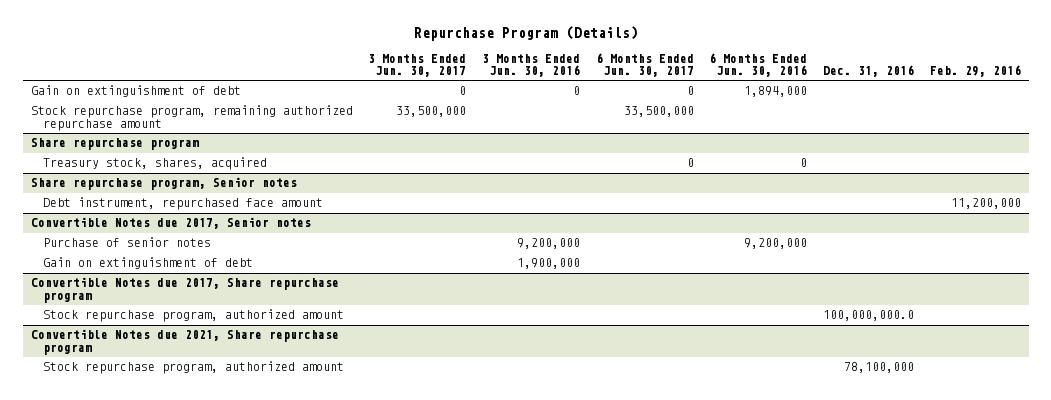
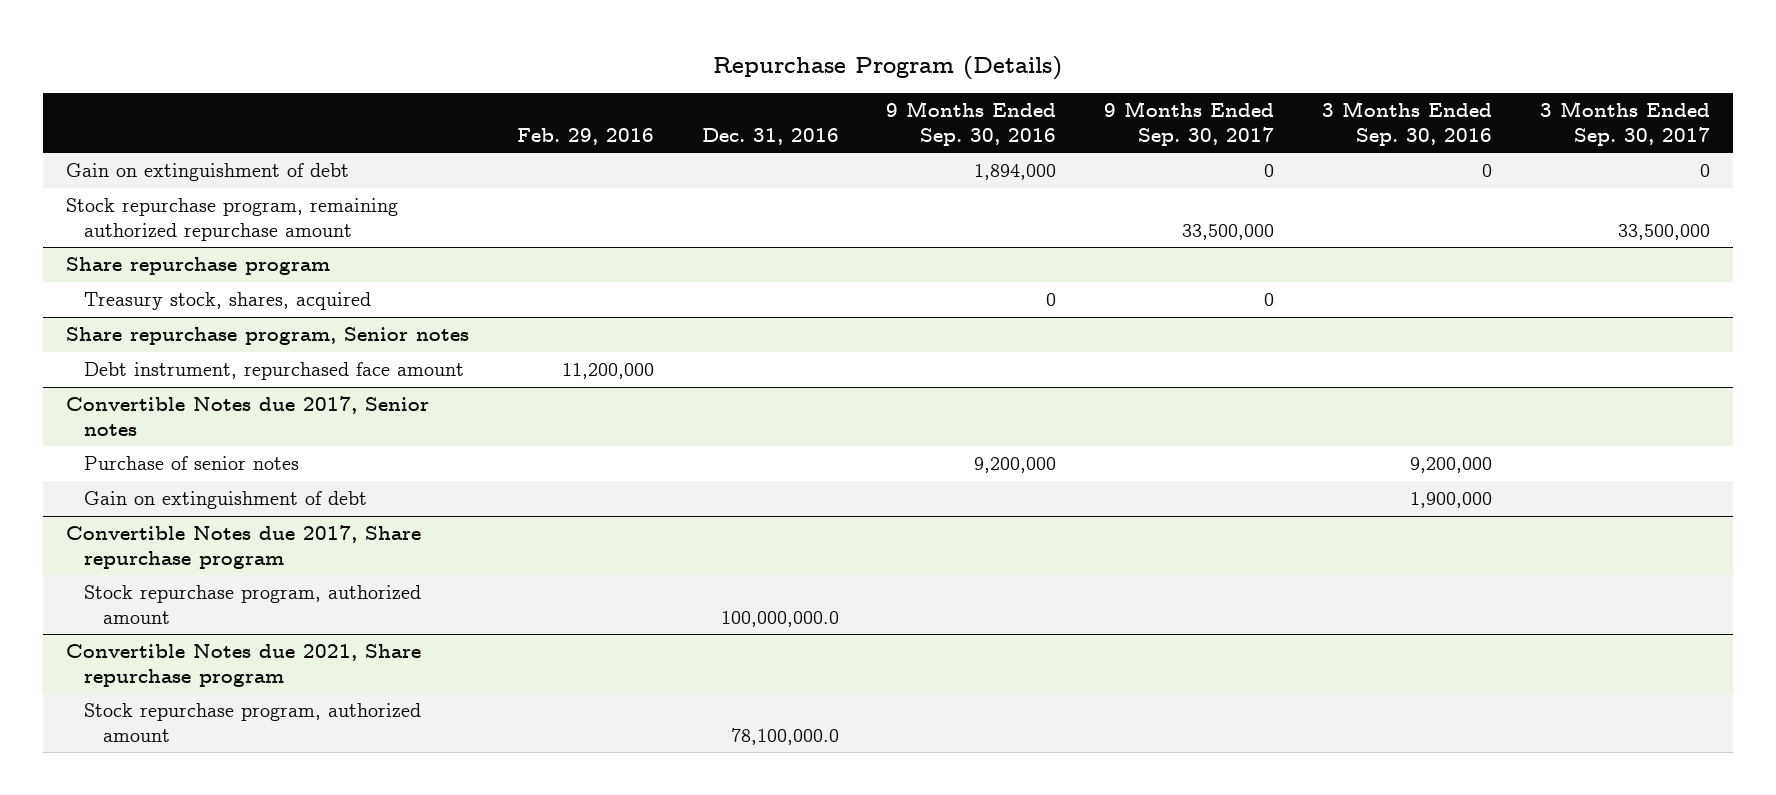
[368,53,467,78] 3 Months Ended Jun. 30, 2017 -> none
[481,53,580,78] 3 Months Ended Jun. 30, 2016 -> none
[595,52,694,78] 6 Months Ended Jun. 30, 2017 -> none
[709,52,808,78] 6 Months Ended Jun. 30, 2016 -> none
none -> [886,101,1057,146] 9 Months Ended Sep. 30, 2016
none -> [1104,101,1275,146] 9 Months Ended Sep. 30, 2017
none -> [1321,101,1492,146] 3 Months Ended Sep. 30, 2016
none -> [1539,101,1710,146] 3 Months Ended Sep. 30, 2017
[844,362,915,374] 78,100,000 -> [730,727,839,745] 78,100,000.0

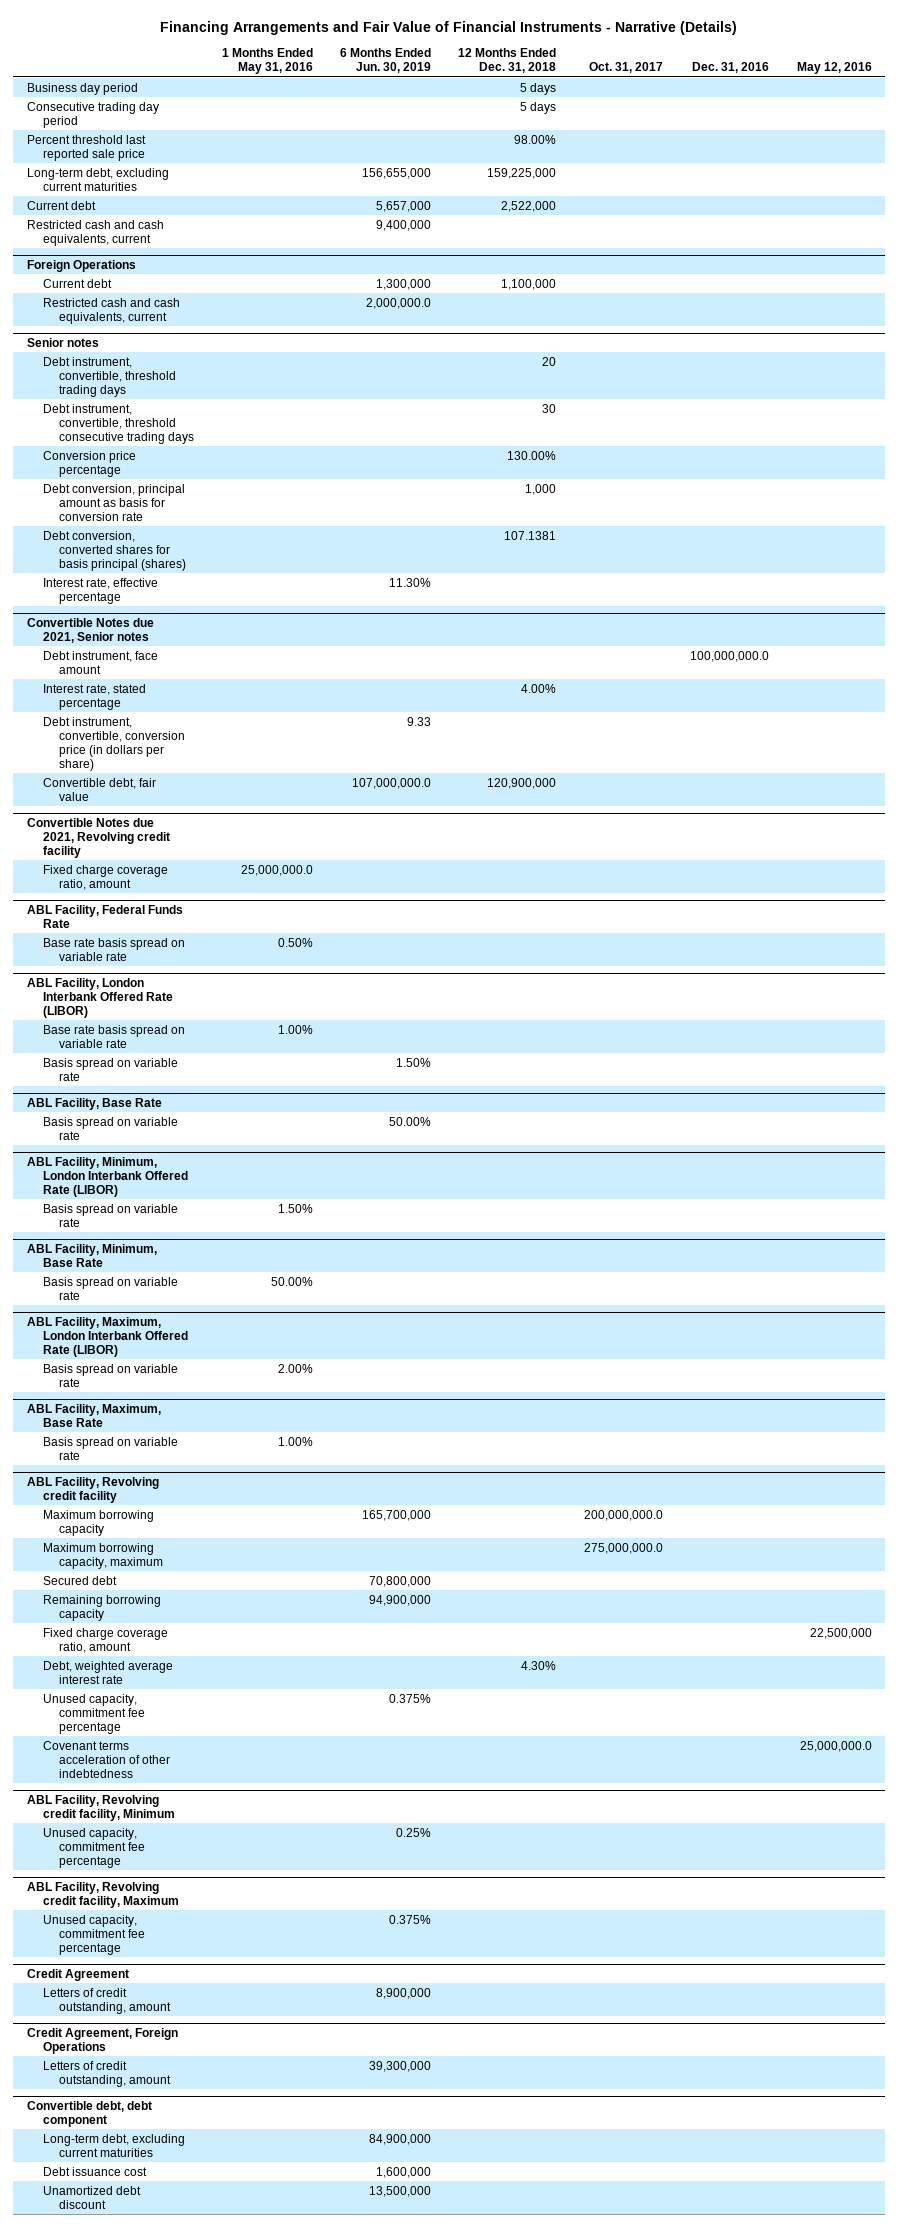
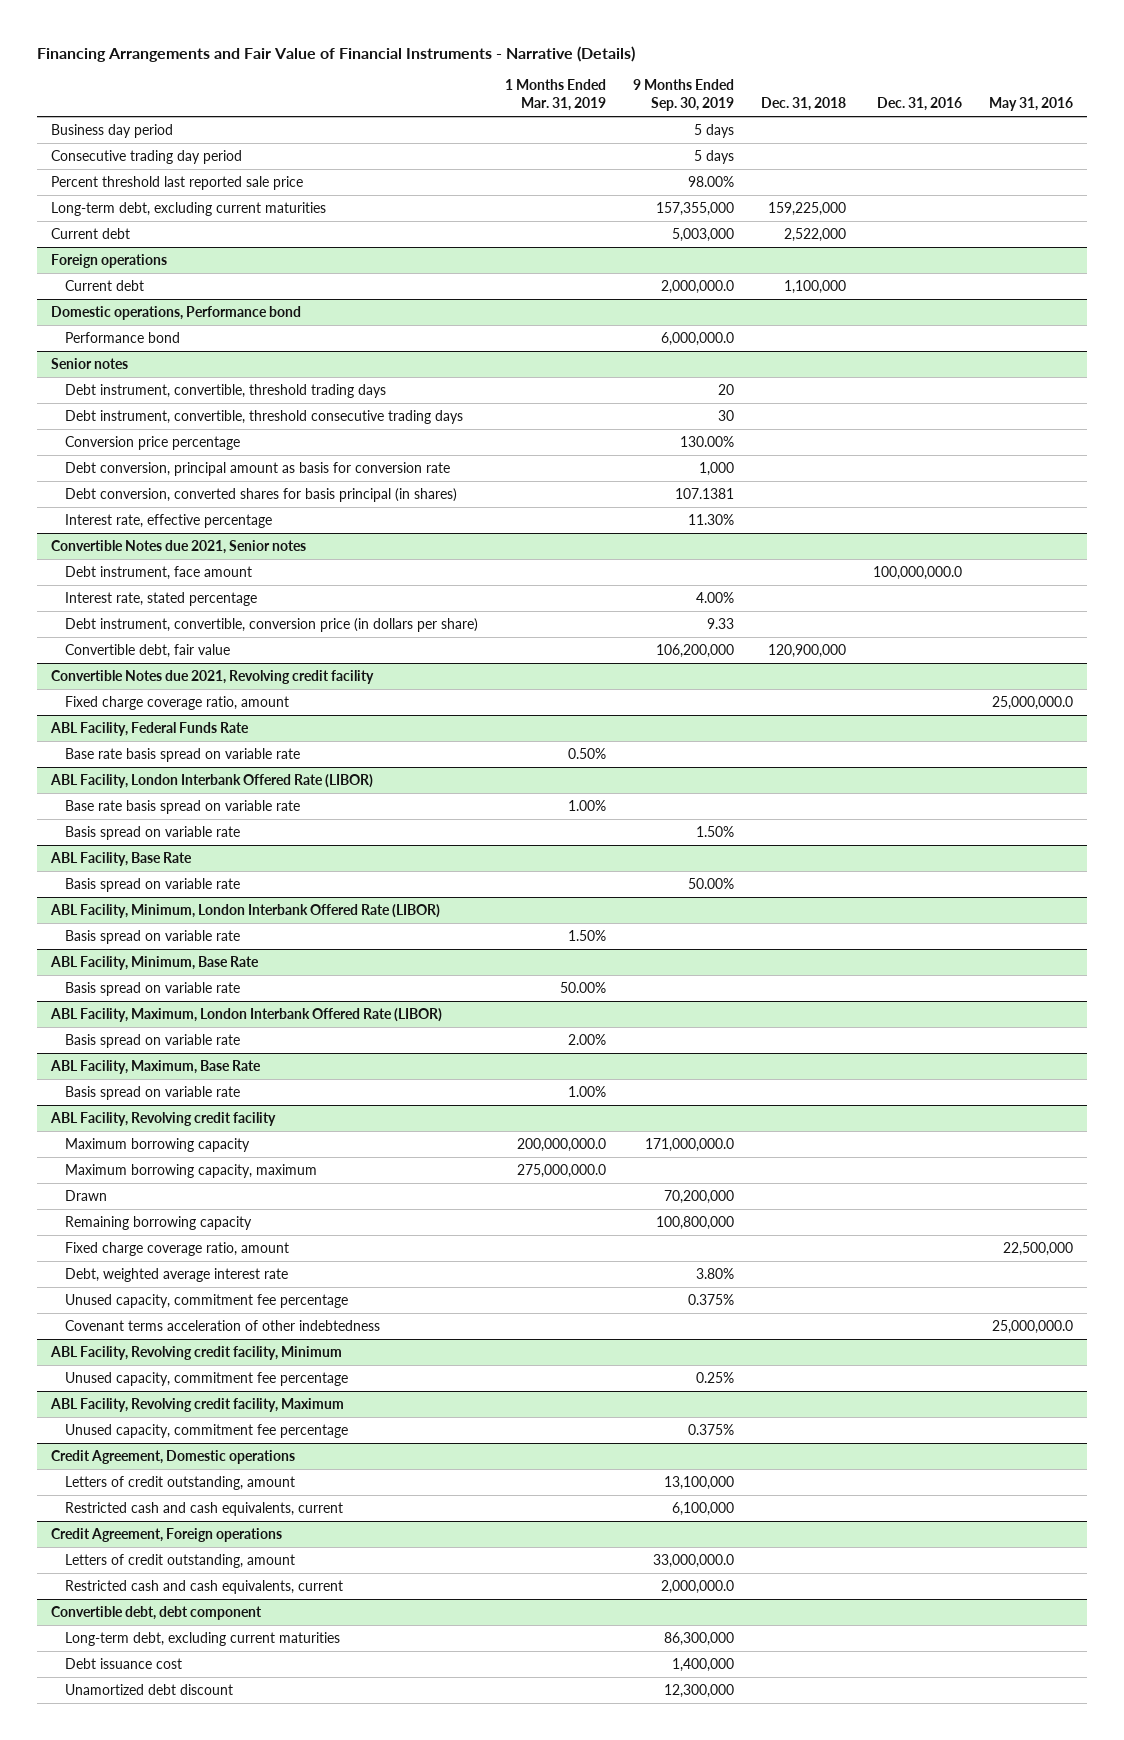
[221,48,313,75] 1 Months Ended May 31, 2016 -> none
[339,48,431,74] 6 Months Ended Jun. 30, 2019 -> none
[458,48,557,74] 12 Months Ended Dec. 31, 2018 -> none
[588,62,663,74] Oct. 31, 2017 -> none
[796,62,872,75] May 12, 2016 -> none
none -> [504,79,606,112] 1 Months Ended Mar. 31, 2019
none -> [632,79,734,112] 9 Months Ended Sep. 30, 2019
none -> [761,97,847,112] Dec. 31, 2018
none -> [989,97,1074,112] May 31, 2016
[26,219,164,246] Restricted cash and cash equivalents, current -> none
[26,259,136,272] Foreign Operations -> [50,253,167,268] Foreign operations
[43,297,181,324] Restricted cash and cash equivalents, current -> none
none -> [50,305,301,320] Domestic operations, Performance bond
none -> [64,331,180,343] Performance bond
[43,530,187,571] Debt conversion, converted shares for basis principal (shares) -> [64,487,457,502] Debt conversion, converted shares for basis principal (in shares)
[43,1575,118,1585] Secured debt -> [64,1189,107,1201] Drawn
[26,1968,129,1981] Credit Agreement -> [50,1449,295,1464] Credit Agreement, Domestic operations
none -> [64,1501,343,1516] Restricted cash and cash equivalents, current
[26,2027,178,2054] Credit Agreement, Foreign Operations -> [50,1527,282,1542] Credit Agreement, Foreign operations
none -> [64,1579,343,1594] Restricted cash and cash equivalents, current

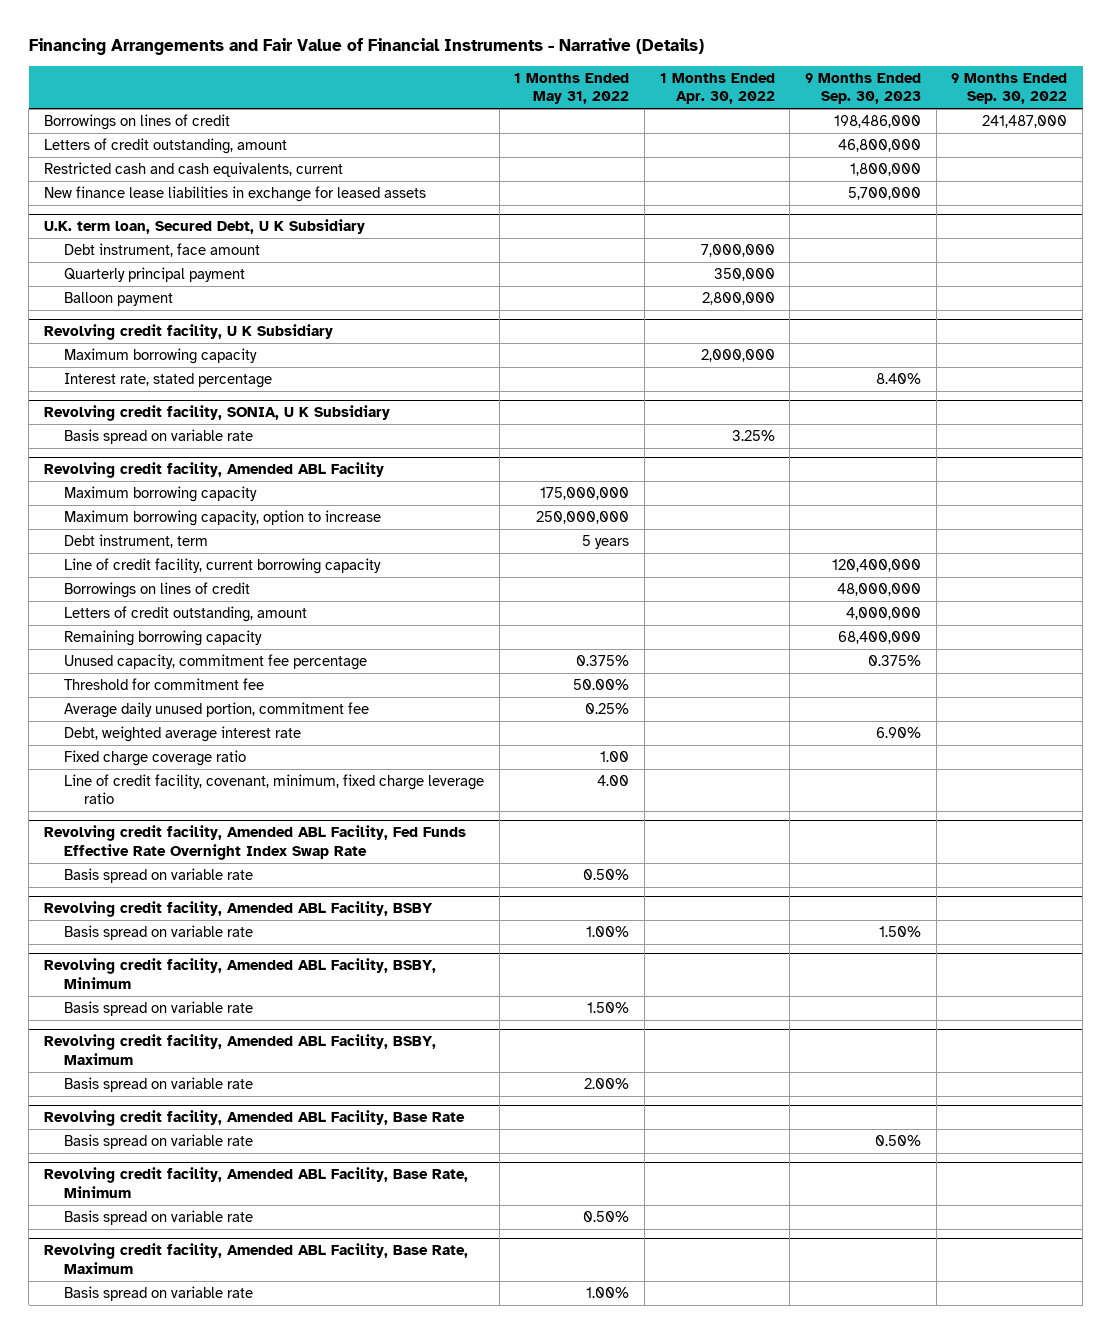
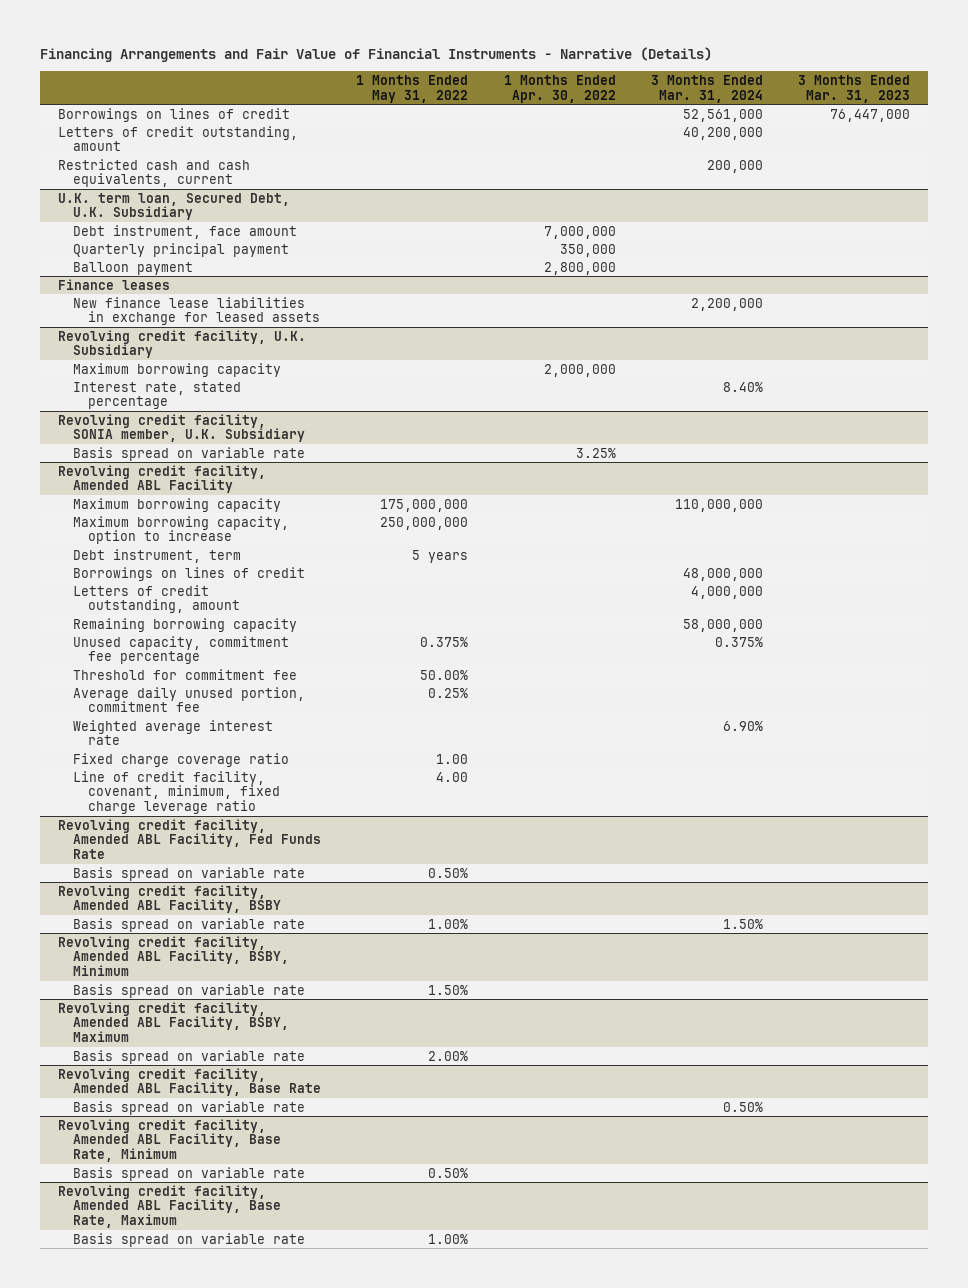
[805,72,922,105] 9 Months Ended Sep. 30, 2023 -> none
[951,72,1068,105] 9 Months Ended Sep. 30, 2022 -> none
none -> [650,74,763,103] 3 Months Ended Mar. 31, 2024
none -> [798,74,911,103] 3 Months Ended Mar. 31, 2023
[44,185,427,202] New finance lease liabilities in exchange for leased assets -> none
[44,219,366,235] U.K. term loan, Secured Debt, U K Subsidiary -> [57,192,290,221] U.K. term loan, Secured Debt, U.K. Subsidiary
none -> [57,278,170,290] Finance leases
none -> [72,296,321,326] New finance lease liabilities in exchange for leased assets
[44,324,334,341] Revolving credit facility, U K Subsidiary -> [57,329,306,359] Revolving credit facility, U.K. Subsidiary
[44,405,391,422] Revolving credit facility, SONIA, U K Subsidiary -> [57,413,305,443] Revolving credit facility, SONIA member, U.K. Subsidiary
[63,557,381,574] Line of credit facility, current borrowing capacity -> none
[63,725,301,742] Debt, weighted average interest rate -> [72,719,273,746] Weighted average interest rate
[44,825,467,860] Revolving credit facility, Amended ABL Facility, Fed Funds Effective Rate Overnight Index Swap Rate -> [57,818,321,860] Revolving credit facility, Amended ABL Facility, Fed Funds Rate

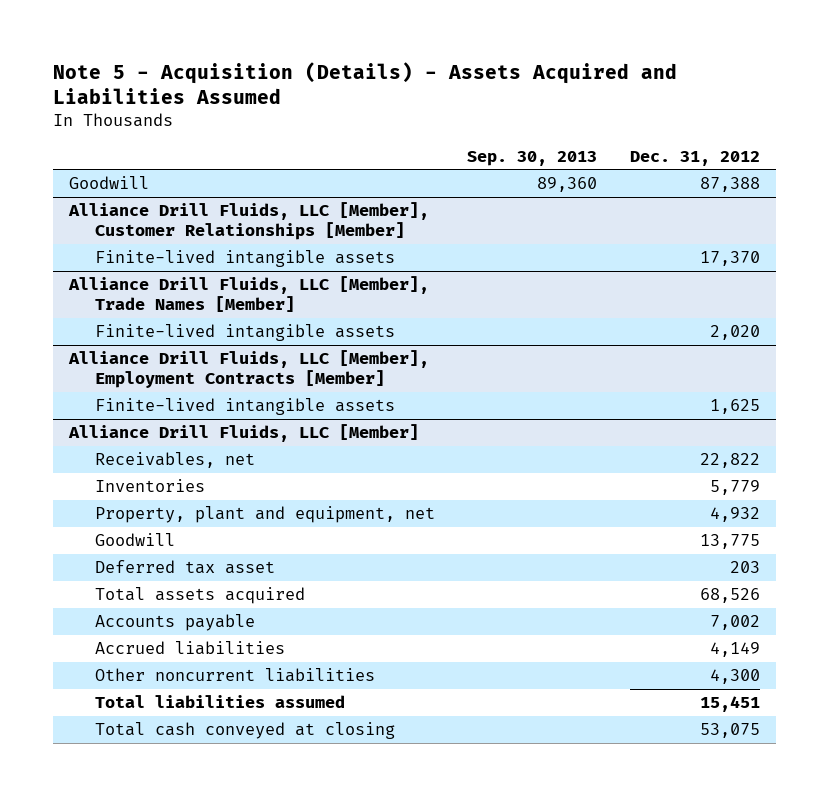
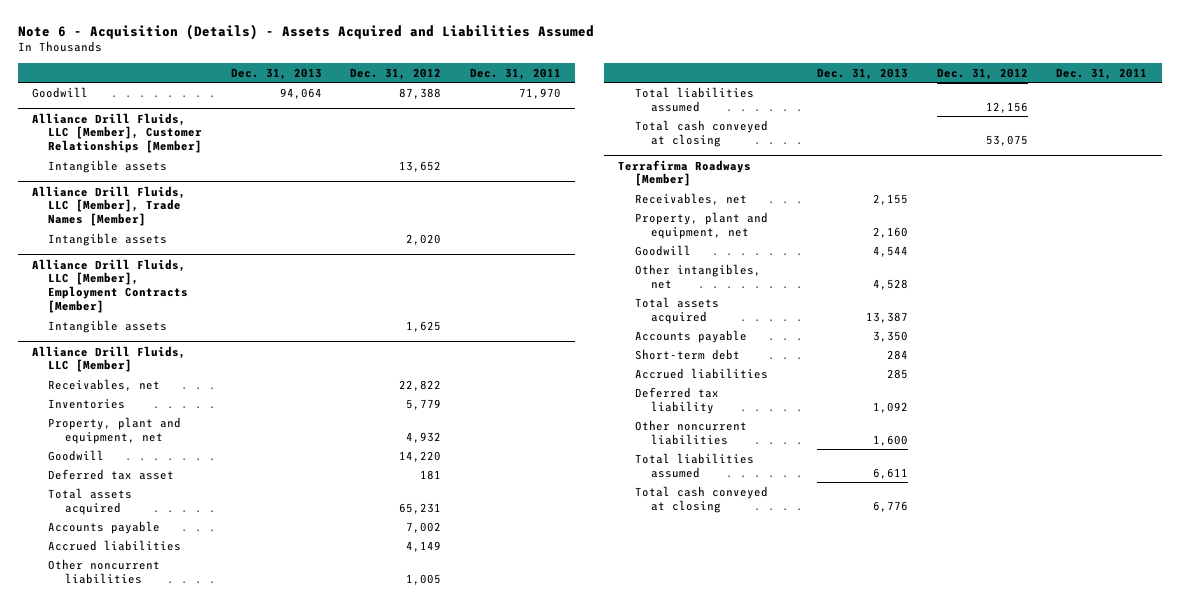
[53,61,678,104] Note 5 - Acquisition (Details) - Assets Acquired and Liabilities Assumed -> [17,23,594,40] Note 6 - Acquisition (Details) - Assets Acquired and Liabilities Assumed
[467,150,598,166] Sep. 30, 2013 -> none
none -> [230,67,322,80] Dec. 31, 2013
none -> [469,67,561,80] Dec. 31, 2011
[95,250,396,268] Finite-lived intangible assets -> [48,159,168,173] Intangible assets
[699,251,760,267] 17,370 -> [399,160,442,172] 13,652
[95,324,396,342] Finite-lived intangible assets -> [48,232,168,246] Intangible assets
[95,398,396,416] Finite-lived intangible assets -> [48,319,168,333] Intangible assets
[699,534,760,550] 13,775 -> [399,450,442,462] 14,220
[729,561,760,574] 203 -> [420,469,442,480] 181
[699,588,760,604] 68,526 -> [399,502,442,514] 65,231
[709,669,760,685] 4,300 -> [406,573,442,585] 1,005
[699,696,760,713] 15,451 -> [985,101,1028,113] 12,156
none -> [618,159,752,187] Terrafirma Roadways [Member]
none -> [634,192,747,205] Receivables, net
none -> [634,211,768,239] Property, plant and equipment, net
none -> [634,244,691,256] Goodwill
none -> [634,263,761,289] Other intangibles, net
none -> [634,296,719,324] Total assets acquired
none -> [634,329,747,343] Accounts payable
none -> [634,348,740,360] Short-term debt
none -> [634,367,768,379] Accrued liabilities
none -> [634,386,719,414] Deferred tax liability
none -> [634,419,747,445] Other noncurrent liabilities
none -> [634,452,754,478] Total liabilities assumed
none -> [634,485,768,513] Total cash conveyed at closing

